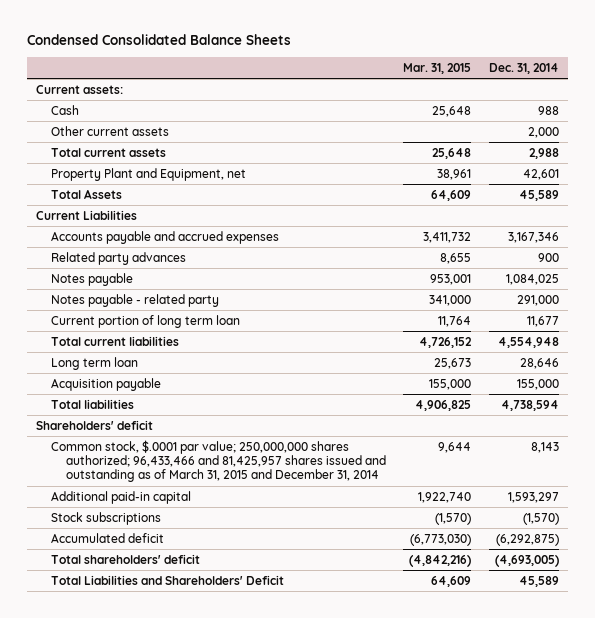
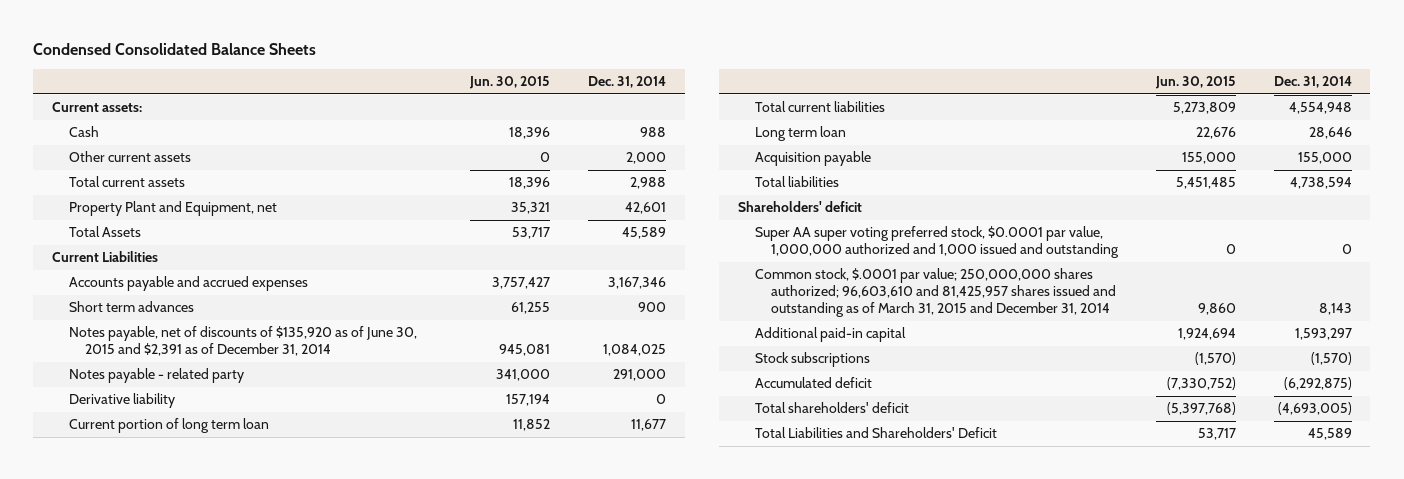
[403,62,472,74] Mar. 31, 2015 -> none
none -> [468,76,550,90] Jun. 30, 2015
[50,251,186,265] Related party advances -> none
none -> [68,301,194,313] Short term advances
[50,272,133,286] Notes payable -> [68,326,417,357] Notes payable, net of discounts of $135,920 as of June 30, 2015 and $2,391 as of December 31, 2014
none -> [68,393,175,409] Derivative liability
none -> [754,226,1119,259] Super AA super voting preferred stock, $0.0001 par value, 1,000,000 authorized and 1,000 issued and outstanding
[50,439,386,483] Common stock, $.0001 par value; 250,000,000 shares authorized; 96,433,466 and 81,425,957 shares issued and outstanding as of March 31, 2015 and December 31, 2014 -> [754,268,1116,318] Common stock, $.0001 par value; 250,000,000 shares authorized; 96,603,610 and 81,425,957 shares issued and outstanding as of March 31, 2015 and December 31, 2014

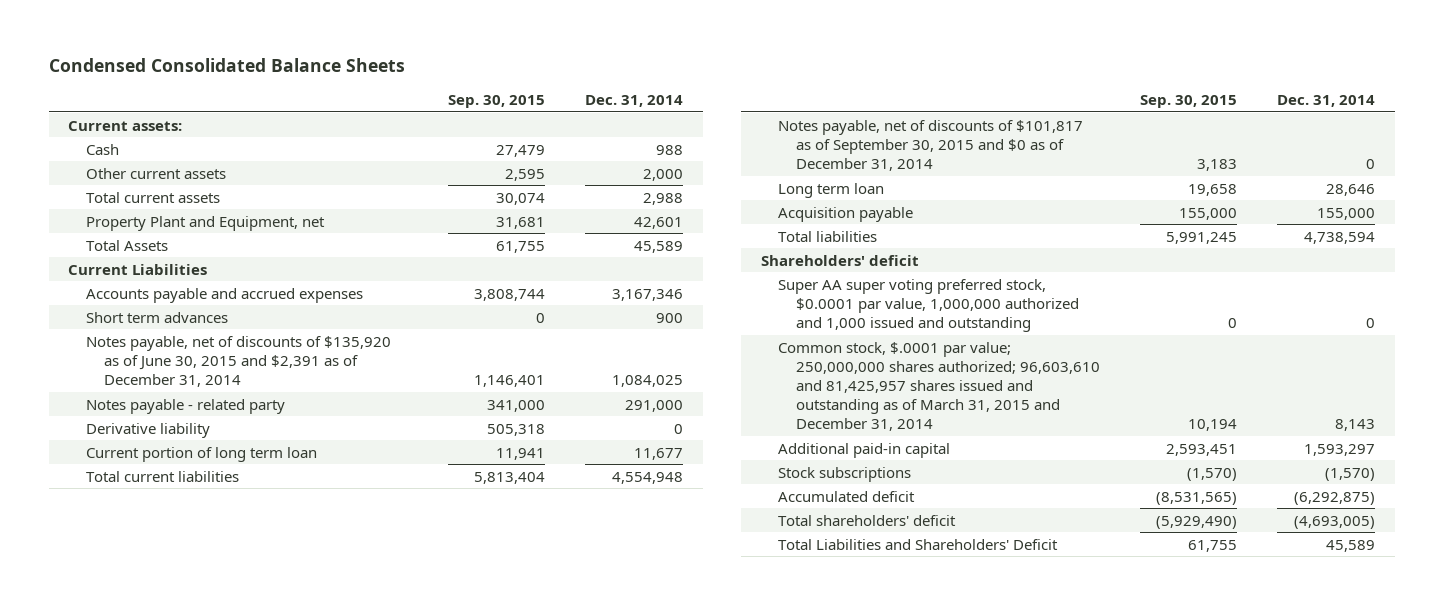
[468,76,550,90] Jun. 30, 2015 -> none
none -> [447,95,545,109] Sep. 30, 2015
none -> [778,119,1084,171] Notes payable, net of discounts of $101,817 as of September 30, 2015 and $0 as of December 31, 2014

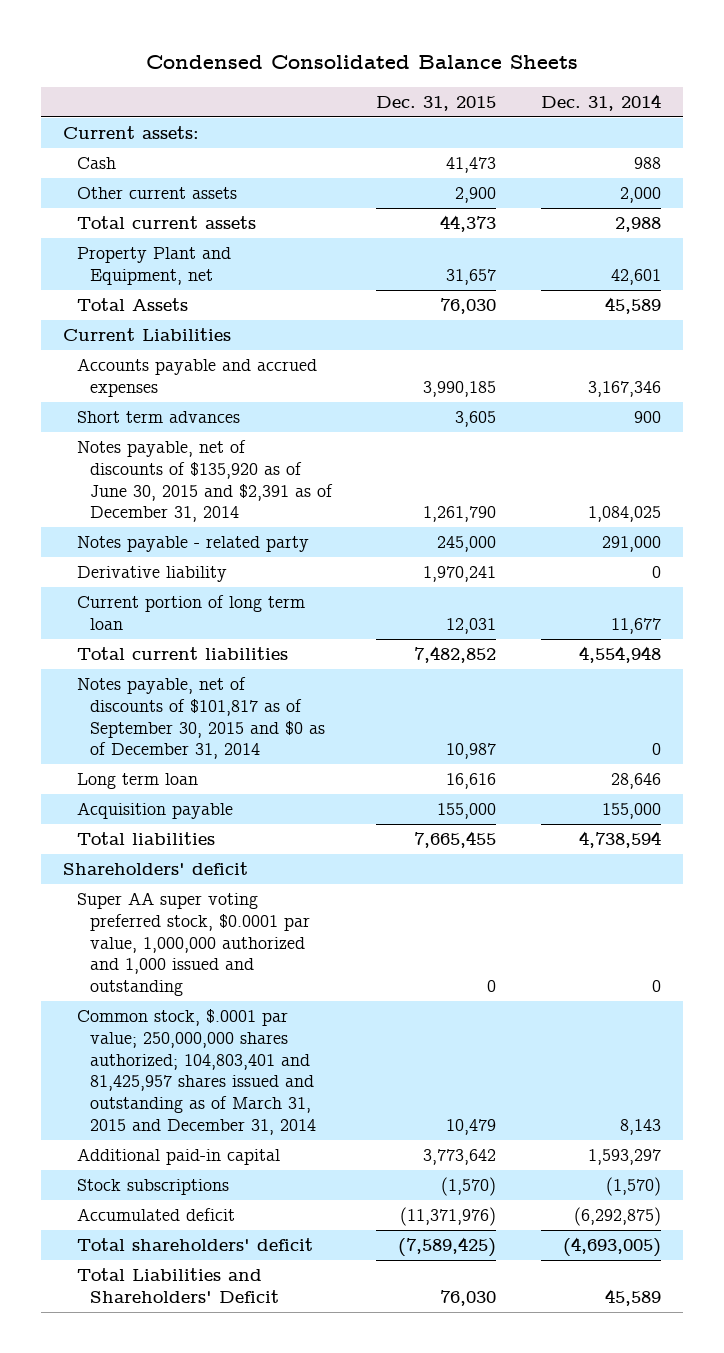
[447,95,545,109] Sep. 30, 2015 -> none
none -> [376,96,497,112] Dec. 31, 2015
[778,341,1101,432] Common stock, $.0001 par value; 250,000,000 shares authorized; 96,603,610 and 81,425,957 shares issued and outstanding as of March 31, 2015 and December 31, 2014 -> [76,1009,316,1136] Common stock, $.0001 par value; 250,000,000 shares authorized; 104,803,401 and 81,425,957 shares issued and outstanding as of March 31, 2015 and December 31, 2014

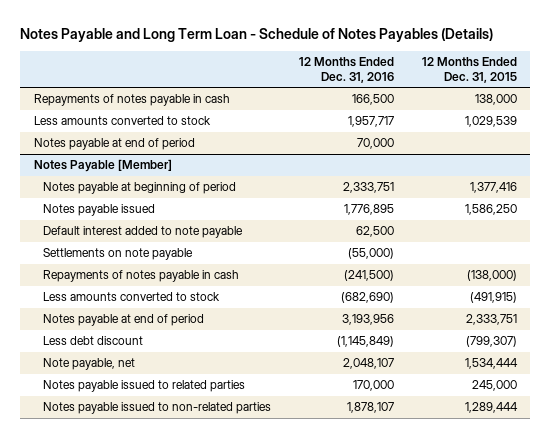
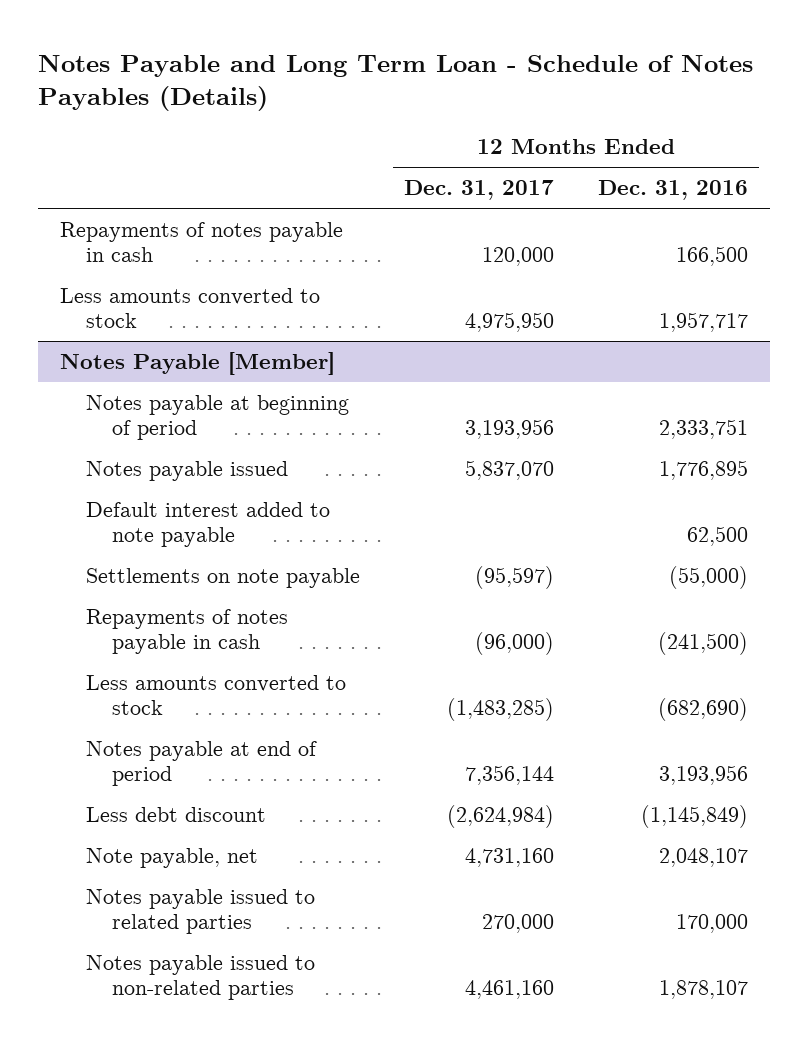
[421,57,517,83] 12 Months Ended Dec. 31, 2015 -> none
none -> [404,180,555,201] Dec. 31, 2017
[33,138,195,151] Notes payable at end of period -> none

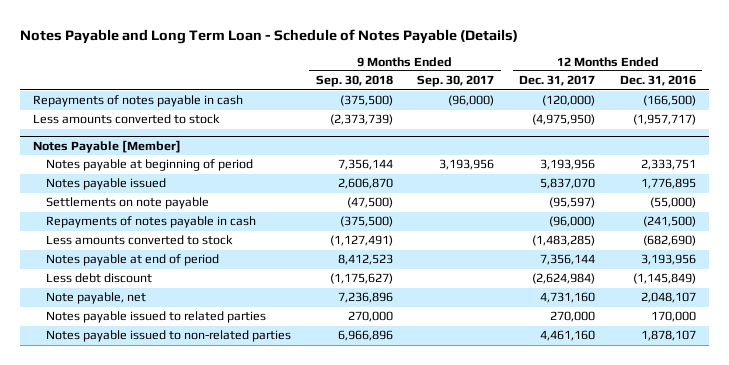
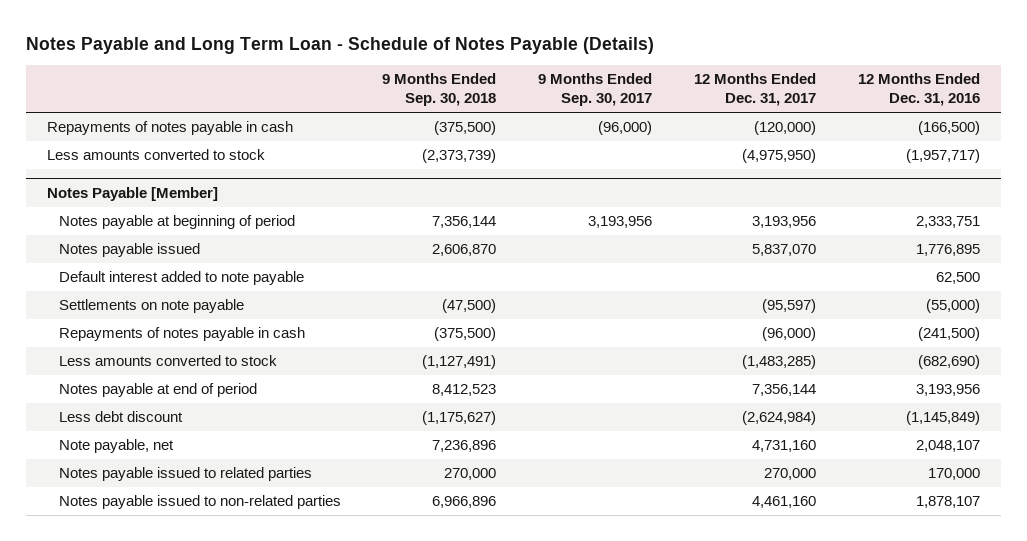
none -> [58,271,304,286] Default interest added to note payable

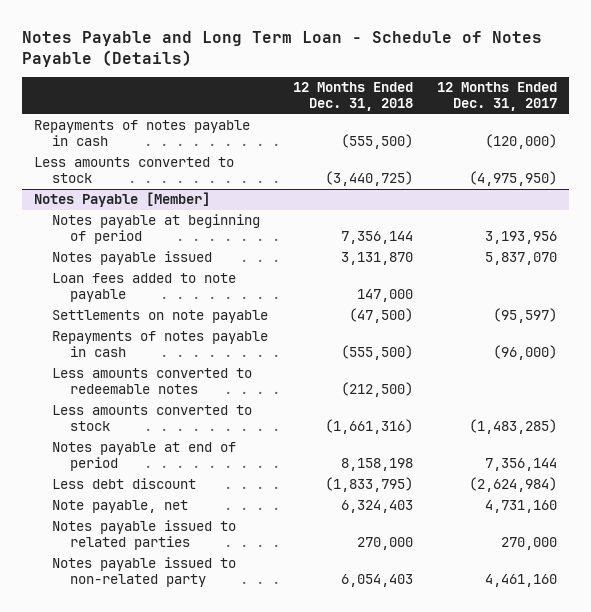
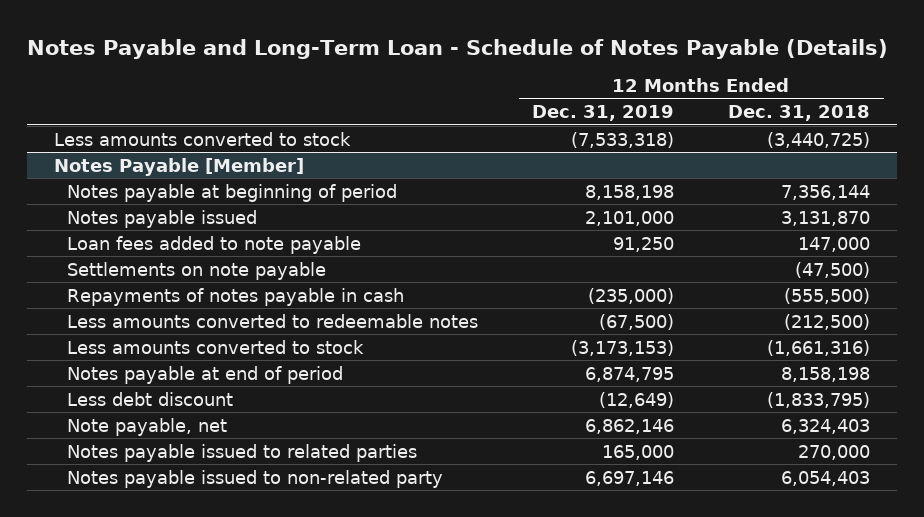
[21,30,542,67] Notes Payable and Long Term Loan - Schedule of Notes Payable (Details) -> [26,38,888,59] Notes Payable and Long-Term Loan - Schedule of Notes Payable (Details)
[437,82,558,112] 12 Months Ended Dec. 31, 2017 -> none
none -> [532,105,675,122] Dec. 31, 2019
[34,120,251,147] Repayments of notes payable in cash -> none

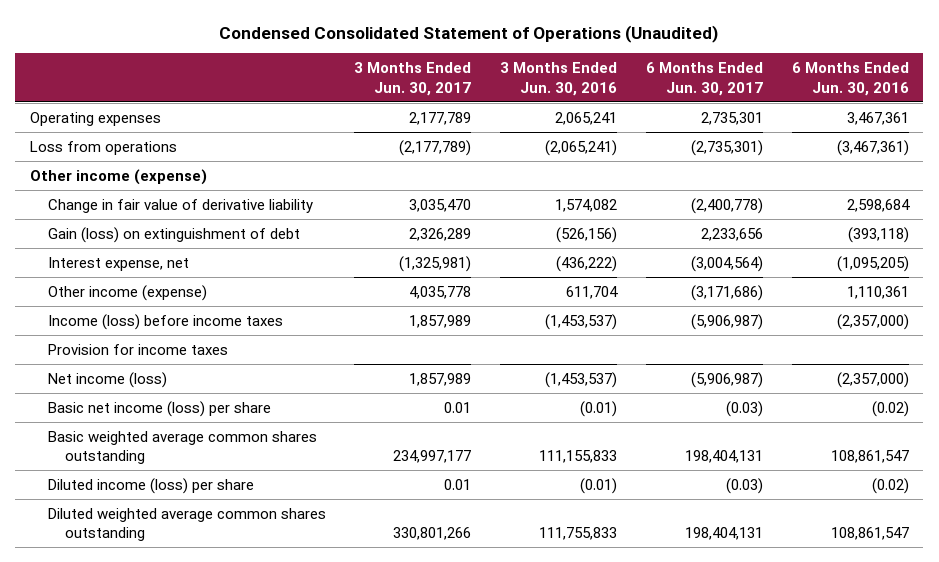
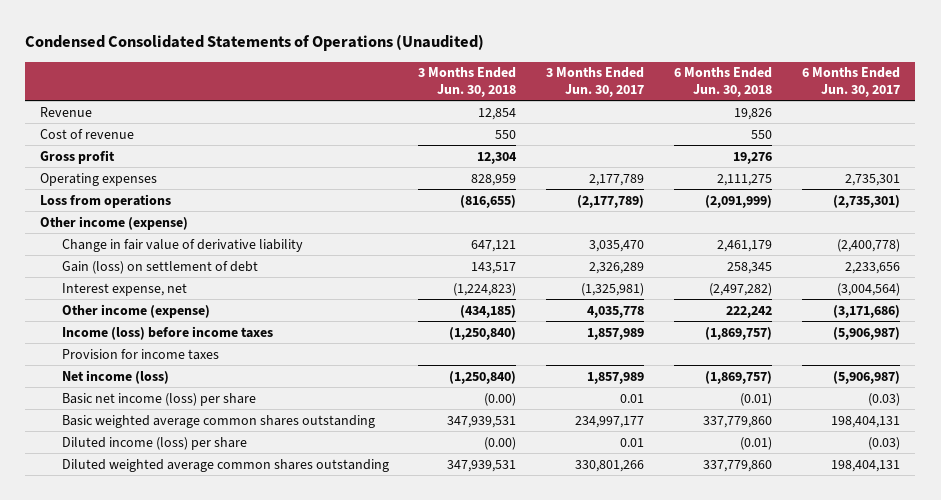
[219,24,719,43] Condensed Consolidated Statement of Operations (Unaudited) -> [25,34,485,52] Condensed Consolidated Statements of Operations (Unaudited)
[500,62,618,96] 3 Months Ended Jun. 30, 2016 -> none
[791,62,909,96] 6 Months Ended Jun. 30, 2016 -> none
none -> [418,67,517,98] 3 Months Ended Jun. 30, 2018
none -> [674,67,773,98] 6 Months Ended Jun. 30, 2018
none -> [40,106,93,117] Revenue
none -> [40,128,135,139] Cost of revenue
none -> [40,149,116,164] Gross profit
[47,226,300,243] Gain (loss) on extinguishment of debt -> [61,260,258,274] Gain (loss) on settlement of debt

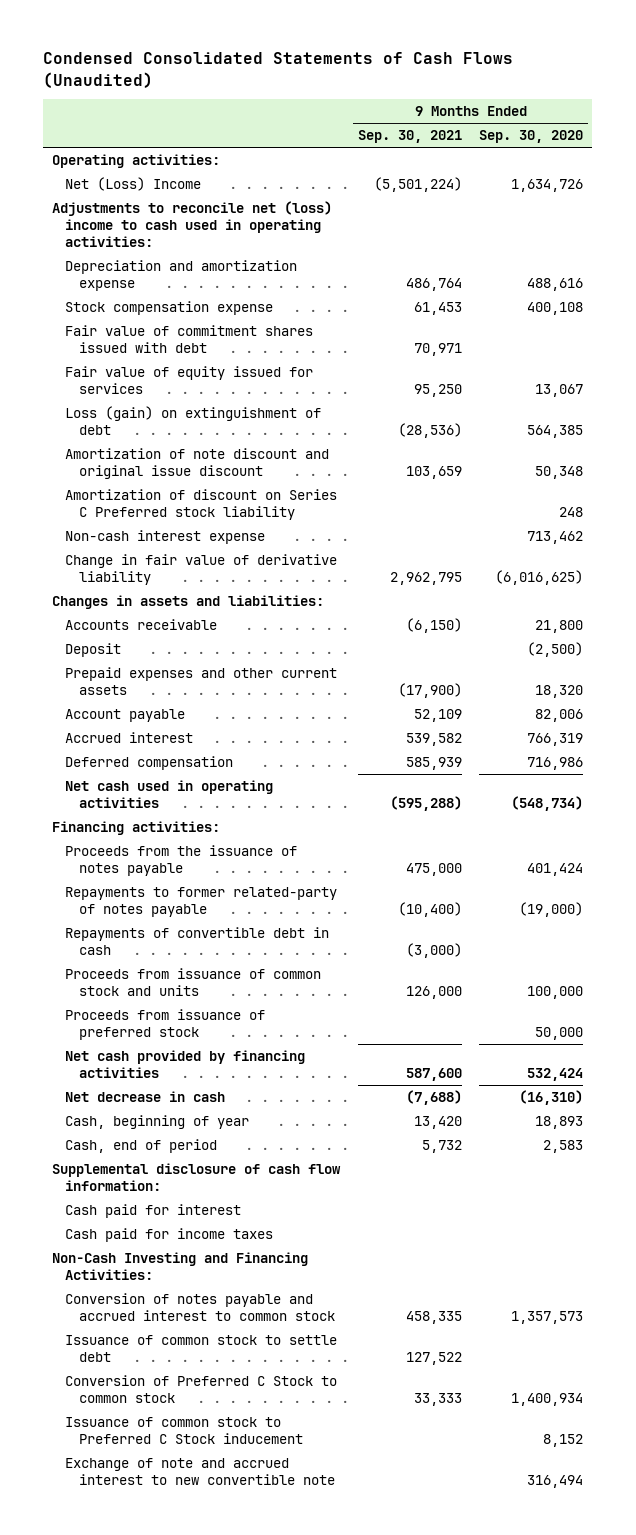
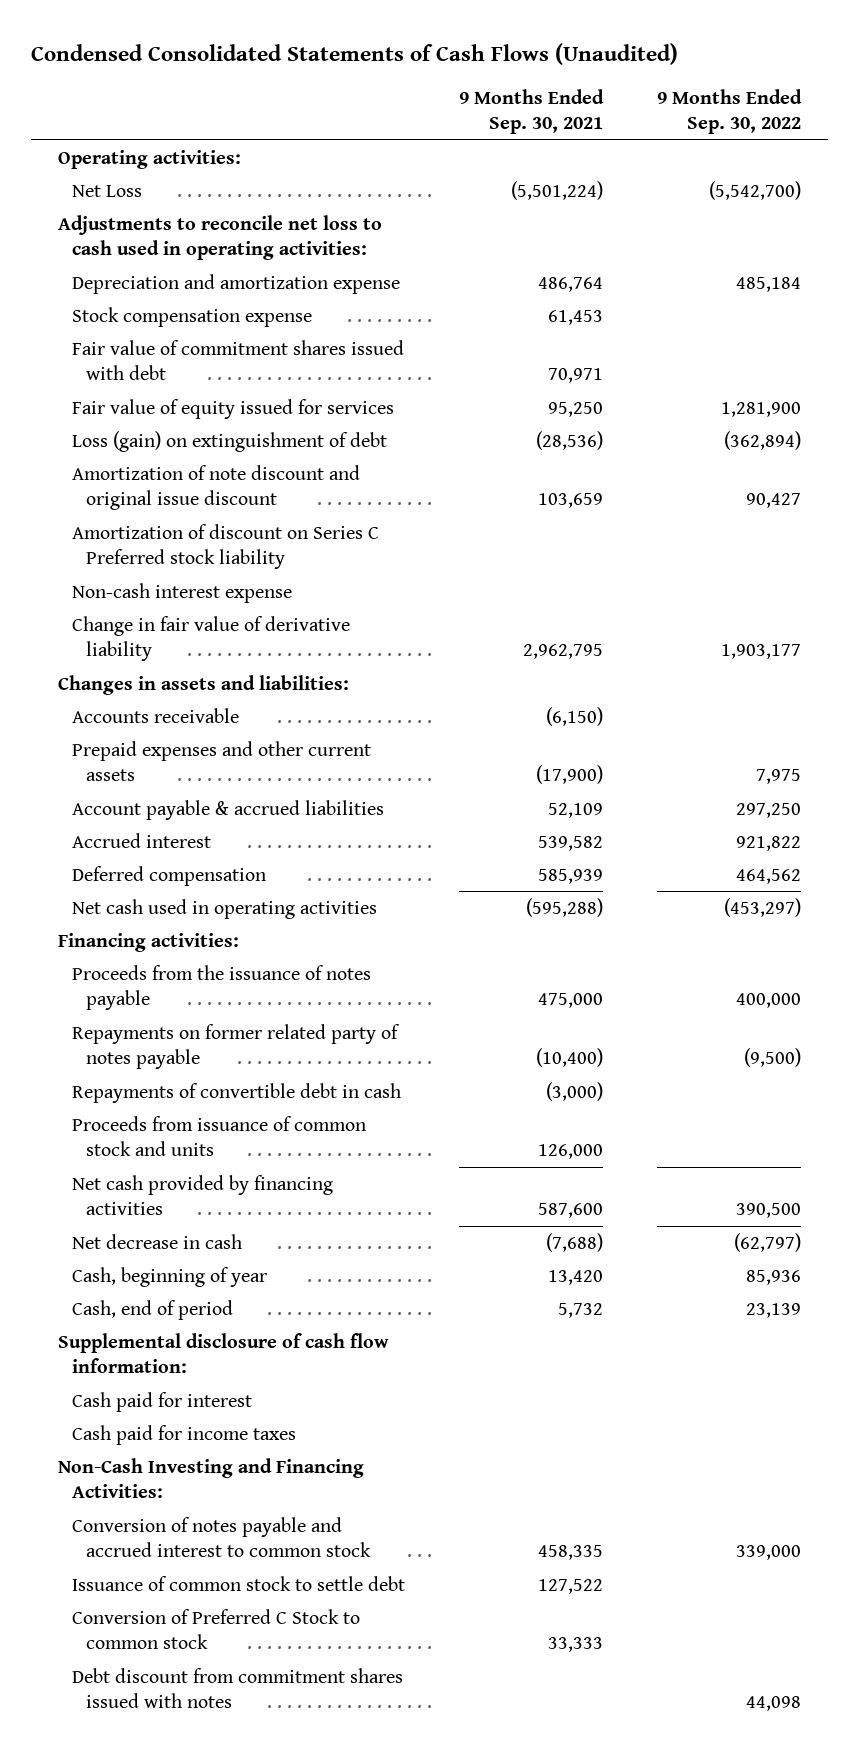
[479,130,584,144] Sep. 30, 2020 -> none
none -> [656,88,802,135] 9 Months Ended Sep. 30, 2022
[65,176,202,191] Net (Loss) Income -> [71,184,142,197] Net Loss
[52,200,333,247] Adjustments to reconcile net (loss) income to cash used in operating activities: -> [57,214,382,261] Adjustments to reconcile net loss to cash used in operating activities:
[65,642,122,657] Deposit -> none
[65,708,186,722] Account payable -> [71,799,384,820] Account payable & accrued liabilities
[65,886,338,917] Repayments to former related-party of notes payable -> [71,1023,400,1070] Repayments on former related party of notes payable
[65,1008,266,1040] Proceeds from issuance of preferred stock -> none
[65,1416,303,1444] Issuance of common stock to Preferred C Stock inducement -> none
[65,1457,335,1485] Exchange of note and accrued interest to new convertible note -> none
none -> [71,1667,403,1709] Debt discount from commitment shares issued with notes

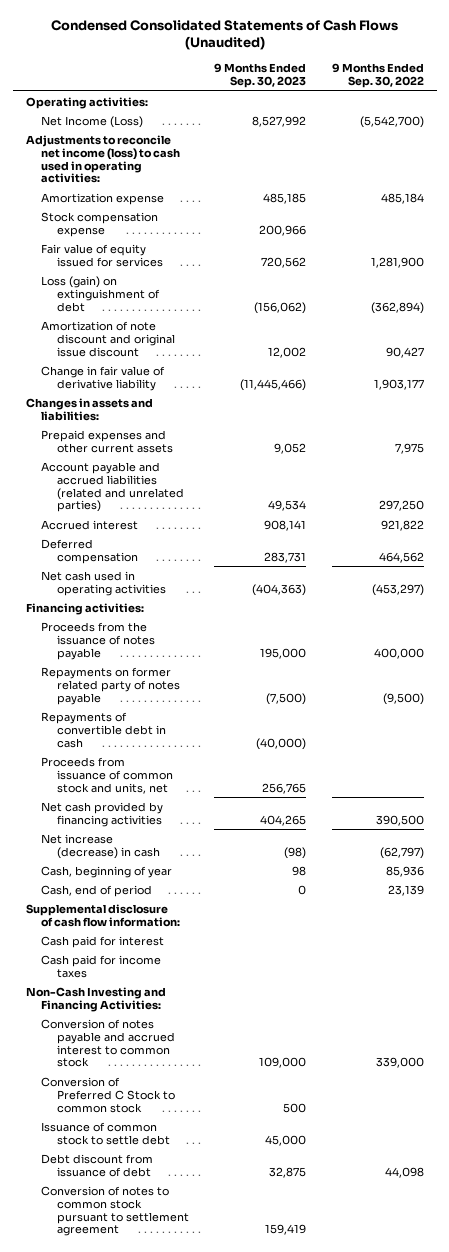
[458,88,604,135] 9 Months Ended Sep. 30, 2021 -> none
none -> [214,63,307,89] 9 Months Ended Sep. 30, 2023
[71,184,142,197] Net Loss -> [41,115,144,128] Net Income (Loss)
[57,214,382,261] Adjustments to reconcile net loss to cash used in operating activities: -> [25,134,181,184] Adjustments to reconcile net income (loss) to cash used in operating activities:
[71,273,400,294] Depreciation and amortization expense -> [41,192,165,205] Amortization expense
[71,339,404,381] Fair value of commitment shares issued with debt -> none
[71,523,379,570] Amortization of discount on Series C Preferred stock liability -> none
[71,582,292,603] Non-cash interest expense -> none
[71,707,239,723] Accounts receivable -> none
[71,799,384,820] Account payable & accrued liabilities -> [41,461,184,513] Account payable and accrued liabilities (related and unrelated parties)
[71,1115,366,1157] Proceeds from issuance of common stock and units -> [41,756,173,794] Proceeds from issuance of common stock and units, net
[71,1233,242,1249] Net decrease in cash -> [41,833,160,859] Net increase (decrease) in cash
[71,1575,405,1591] Issuance of common stock to settle debt -> [41,1121,170,1145] Issuance of common stock to settle debt
[71,1667,403,1709] Debt discount from commitment shares issued with notes -> [41,1153,154,1177] Debt discount from issuance of debt
none -> [41,1185,189,1237] Conversion of notes to common stock pursuant to settlement agreement

